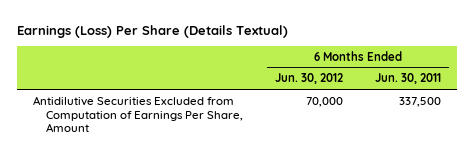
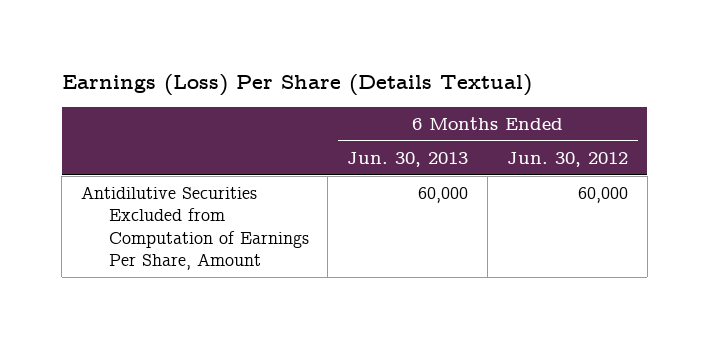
[375,73,442,85] Jun. 30, 2011 -> none
none -> [347,151,469,167] Jun. 30, 2013
[306,96,344,107] 70,000 -> [577,186,628,203] 60,000

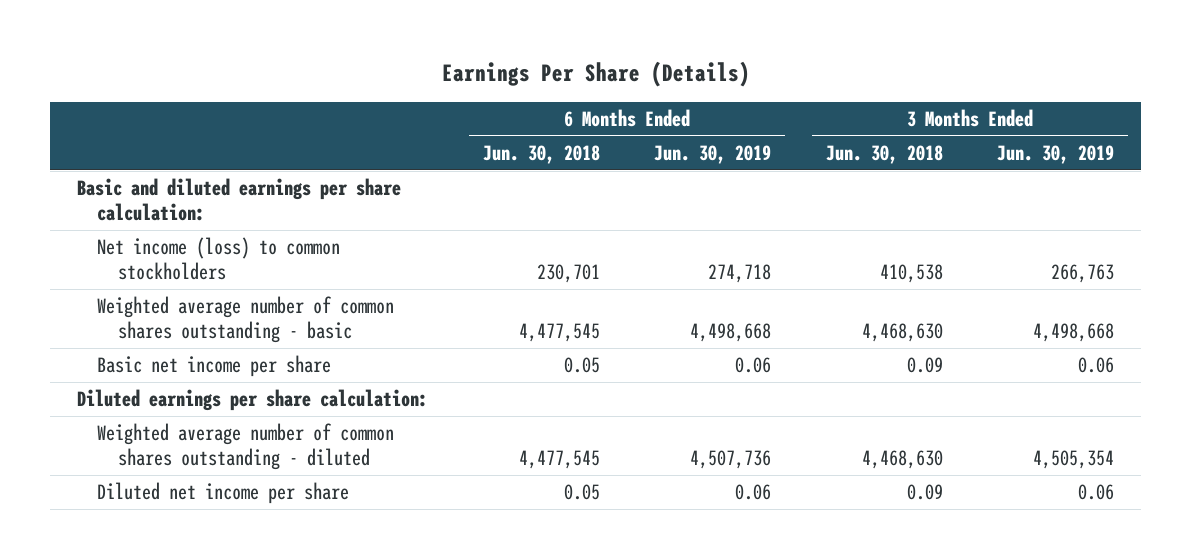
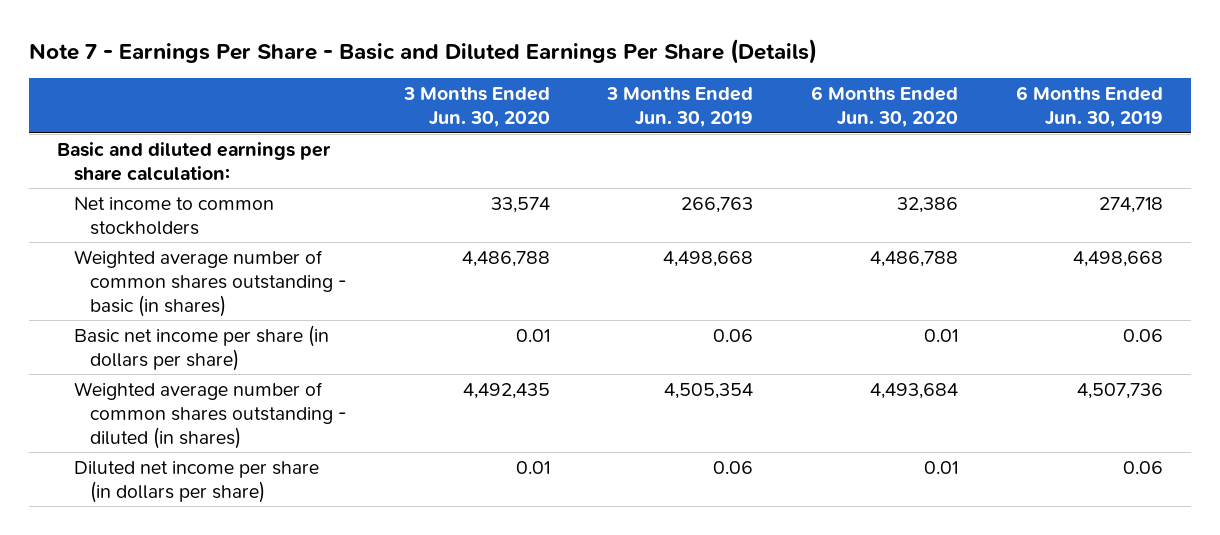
[441,61,750,88] Earnings Per Share (Details) -> [28,38,817,64] Note 7 - Earnings Per Share - Basic and Diluted Earnings Per Share (Details)
[482,144,600,164] Jun. 30, 2018 -> none
[825,144,943,164] Jun. 30, 2018 -> none
none -> [402,86,550,128] 3 Months Ended Jun. 30, 2020
none -> [810,85,958,128] 6 Months Ended Jun. 30, 2020
[77,389,429,412] Diluted earnings per share calculation: -> none
[97,237,341,281] Net income (loss) to common stockholders -> [73,196,274,235] Net income to common stockholders
[97,296,395,344] Weighted average number of common shares outstanding - basic -> [73,249,346,317] Weighted average number of common shares outstanding - basic (in shares)
[97,355,332,378] Basic net income per share -> [73,324,329,371] Basic net income per share (in dollars per share)
[97,423,395,471] Weighted average number of common shares outstanding - diluted -> [73,381,346,449] Weighted average number of common shares outstanding - diluted (in shares)
[97,482,350,505] Diluted net income per share -> [73,460,319,503] Diluted net income per share (in dollars per share)

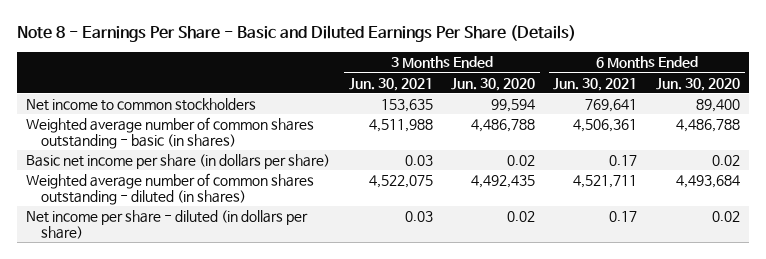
[28,38,817,64] Note 7 - Earnings Per Share - Basic and Diluted Earnings Per Share (Details) -> [16,25,576,43] Note 8 - Earnings Per Share - Basic and Diluted Earnings Per Share (Details)
[606,86,754,128] 3 Months Ended Jun. 30, 2019 -> none
[1015,85,1163,128] 6 Months Ended Jun. 30, 2019 -> none
none -> [348,77,433,91] Jun. 30, 2021
none -> [553,77,638,91] Jun. 30, 2021
[57,141,332,181] Basic and diluted earnings per share calculation: -> none
[490,196,550,213] 33,574 -> [491,99,536,113] 99,594
[896,196,958,213] 32,386 -> [695,99,740,113] 89,400
[515,328,550,342] 0.01 -> [507,155,536,167] 0.02
[923,328,958,342] 0.01 -> [711,155,740,167] 0.02
[73,460,319,503] Diluted net income per share (in dollars per share) -> [26,210,309,240] Net income per share - diluted (in dollars per share)
[515,460,550,474] 0.01 -> [507,211,536,223] 0.02
[923,460,958,474] 0.01 -> [711,211,740,223] 0.02

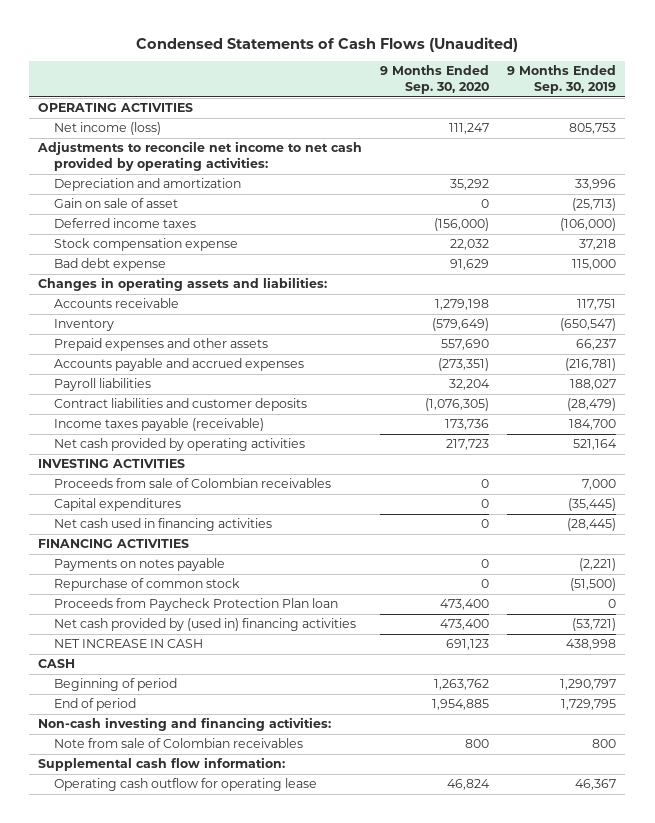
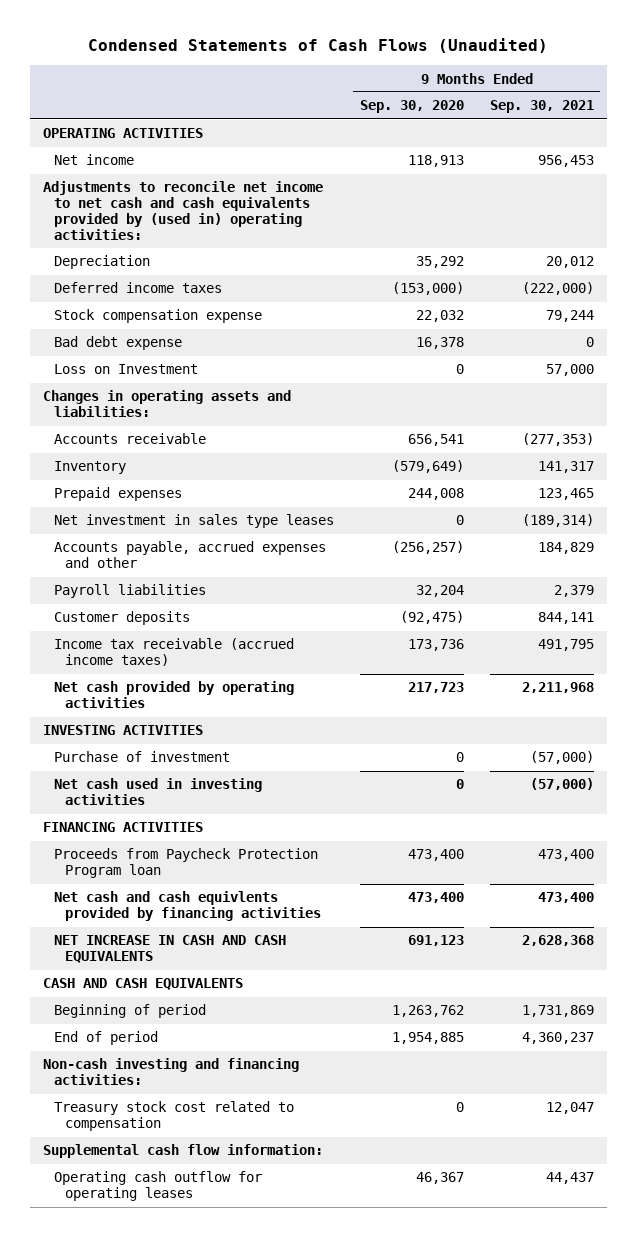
[507,65,617,94] 9 Months Ended Sep. 30, 2019 -> none
none -> [489,100,594,114] Sep. 30, 2021
[54,198,179,209] Gain on sale of asset -> none
[54,122,162,136] Net income (loss) -> [53,154,134,166] Net income
[449,123,490,135] 111,247 -> [407,155,464,168] 118,913
[37,141,363,171] Adjustments to reconcile net income to net cash provided by operating activities: -> [42,181,323,241] Adjustments to reconcile net income to net cash and cash equivalents provided by (used in) operating activities:
[54,178,242,192] Depreciation and amortization -> [53,255,150,270] Depreciation
[434,218,490,232] (156,000) -> [391,282,464,296] (153,000)
[450,259,490,271] 91,629 -> [415,337,464,350] 16,378
none -> [53,364,198,375] Loss on Investment
[435,299,490,311] 1,279,198 -> [407,434,464,447] 656,541
[54,338,269,352] Prepaid expenses and other assets -> [53,487,182,502] Prepaid expenses
[441,339,490,351] 557,690 -> [407,488,464,501] 244,008
none -> [53,514,334,529] Net investment in sales type leases
[54,358,305,372] Accounts payable and accrued expenses -> [53,541,326,569] Accounts payable, accrued expenses and other
[438,358,490,372] (273,351) -> [391,541,464,555] (256,257)
[54,398,308,412] Contract liabilities and customer deposits -> [53,611,190,626] Customer deposits
[425,398,490,412] (1,076,305) -> [399,611,464,625] (92,475)
[54,418,265,432] Income taxes payable (receivable) -> [53,638,294,667] Income tax receivable (accrued income taxes)
[54,478,332,489] Proceeds from sale of Colombian receivables -> none
[54,498,182,512] Capital expenditures -> none
none -> [53,751,230,763] Purchase of investment
[54,518,273,532] Net cash used in financing activities -> [53,778,262,806] Net cash used in investing activities
[54,558,226,572] Payments on notes payable -> none
[54,578,241,592] Repurchase of common stock -> none
[54,598,339,612] Proceeds from Paycheck Protection Plan loan -> [53,848,318,879] Proceeds from Paycheck Protection Program loan
[54,618,357,632] Net cash provided by (used in) financing activities -> [53,891,322,922] Net cash and cash equivlents provided by financing activities
[54,639,204,649] NET INCREASE IN CASH -> [53,935,286,964] NET INCREASE IN CASH AND CASH EQUIVALENTS
[38,659,76,669] CASH -> [42,978,243,991] CASH AND CASH EQUIVALENTS
[54,738,304,749] Note from sale of Colombian receivables -> none
none -> [53,1101,294,1132] Treasury stock cost related to compensation
[54,778,318,792] Operating cash outflow for operating lease -> [53,1171,262,1202] Operating cash outflow for operating leases
[447,779,491,791] 46,824 -> [415,1172,464,1185] 46,367

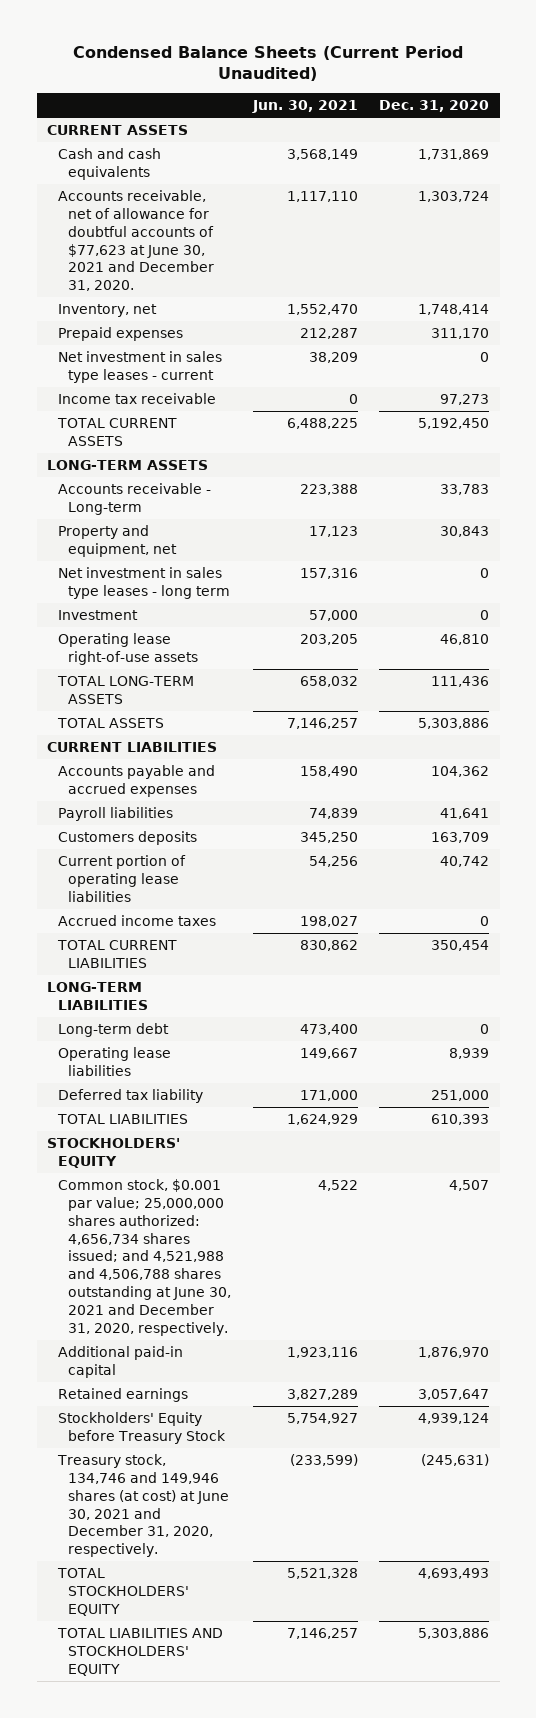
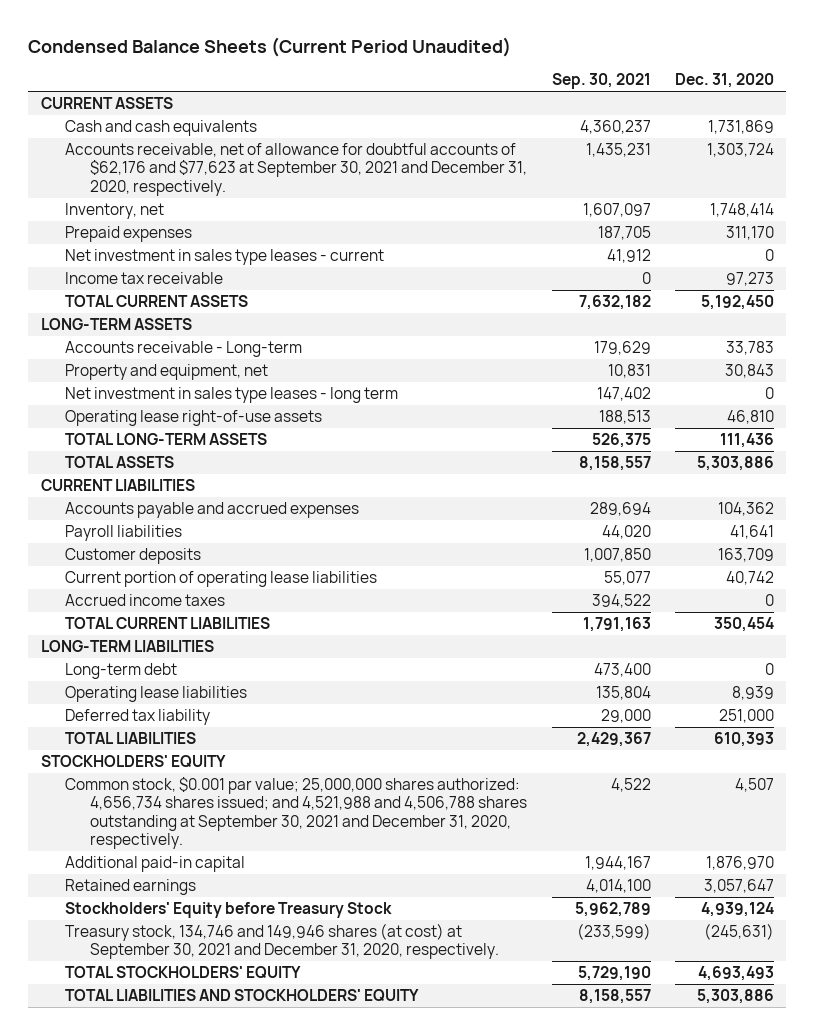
[251,99,358,113] Jun. 30, 2021 -> none
none -> [551,73,651,90] Sep. 30, 2021
[57,190,215,292] Accounts receivable, net of allowance for doubtful accounts of $77,623 at June 30, 2021 and December 31, 2020. -> [65,143,528,196] Accounts receivable, net of allowance for doubtful accounts of $62,176 and $77,623 at September 30, 2021 and December 31, 2020, respectively.
[57,610,138,621] Investment -> none
[57,831,197,846] Customers deposits -> [65,548,202,565] Customer deposits
[57,1179,232,1336] Common stock, $0.001 par value; 25,000,000 shares authorized: 4,656,734 shares issued; and 4,521,988 and 4,506,788 shares outstanding at June 30, 2021 and December 31, 2020, respectively. -> [65,777,528,849] Common stock, $0.001 par value; 25,000,000 shares authorized: 4,656,734 shares issued; and 4,521,988 and 4,506,788 shares outstanding at September 30, 2021 and December 31, 2020, respectively.
[56,1454,230,1558] Treasury stock, 134,746 and 149,946 shares (at cost) at June 30, 2021 and December 31, 2020, respectively. -> [65,923,500,960] Treasury stock, 134,746 and 149,946 shares (at cost) at September 30, 2021 and December 31, 2020, respectively.

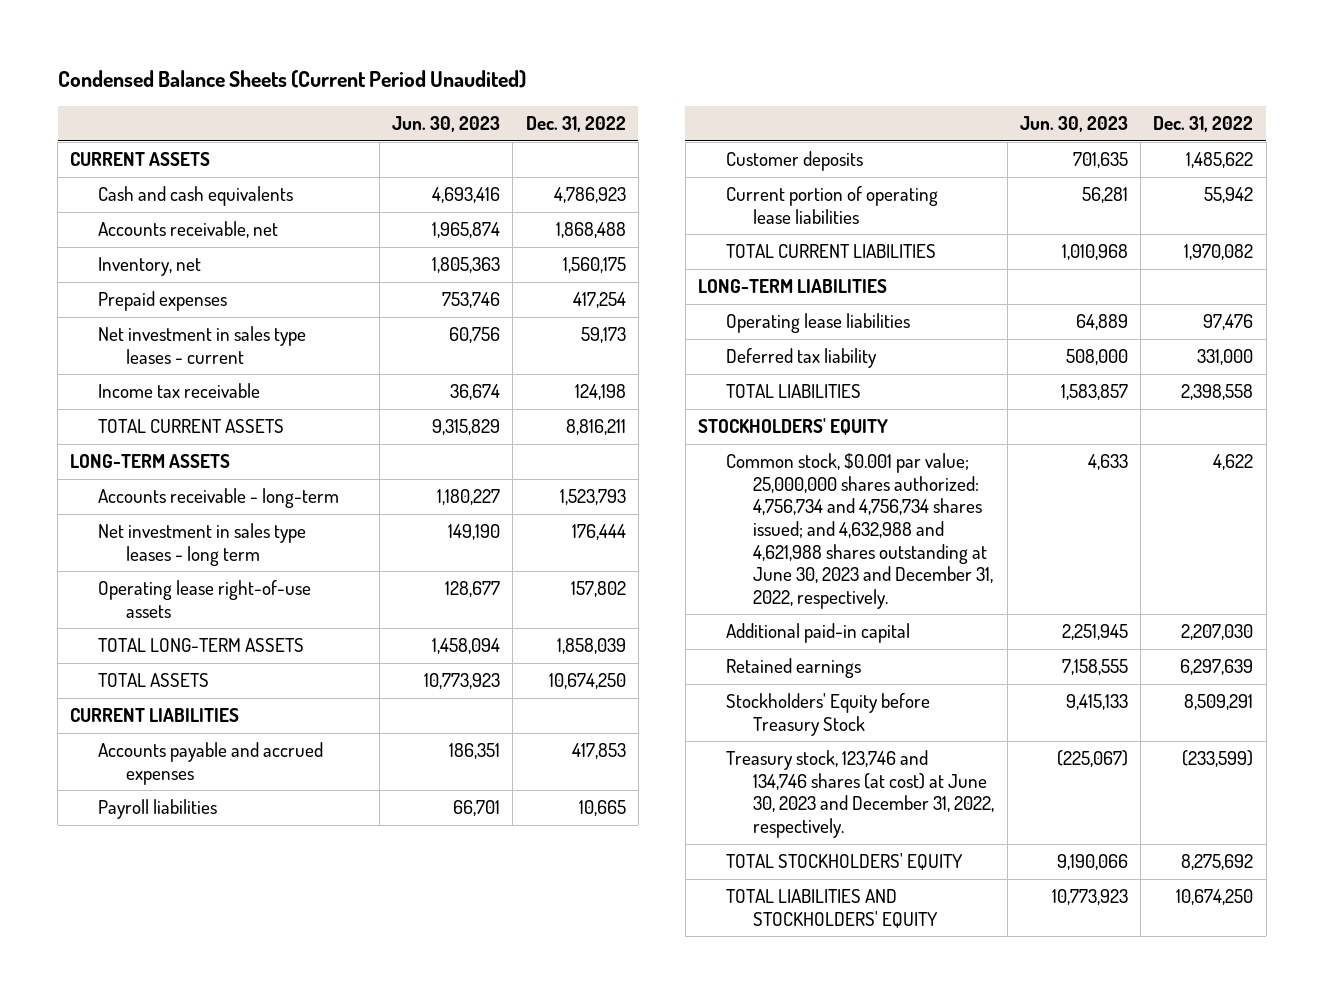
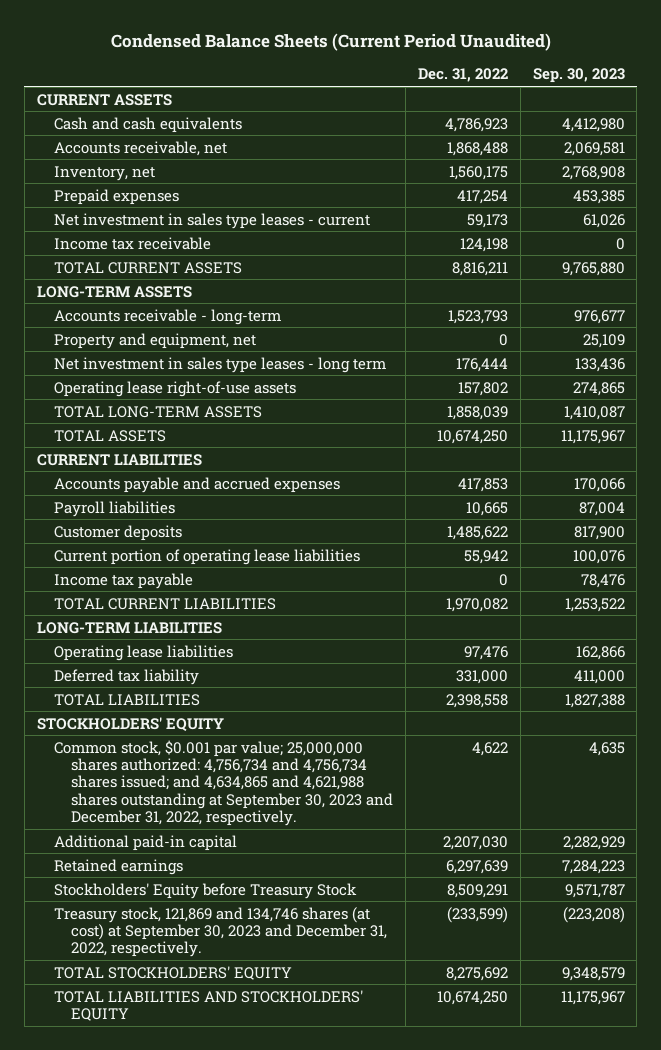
[392,115,501,132] Jun. 30, 2023 -> none
none -> [532,68,625,84] Sep. 30, 2023
none -> [53,332,256,349] Property and equipment, net
none -> [53,572,193,589] Income tax payable
[725,453,994,609] Common stock, $0.001 par value; 25,000,000 shares authorized: 4,756,734 and 4,756,734 shares issued; and 4,632,988 and 4,621,988 shares outstanding at June 30, 2023 and December 31, 2022, respectively. -> [53,739,393,827] Common stock, $0.001 par value; 25,000,000 shares authorized: 4,756,734 and 4,756,734 shares issued; and 4,634,865 and 4,621,988 shares outstanding at September 30, 2023 and December 31, 2022, respectively.
[725,750,995,838] Treasury stock, 123,746 and 134,746 shares (at cost) at June 30, 2023 and December 31, 2022, respectively. -> [53,906,387,958] Treasury stock, 121,869 and 134,746 shares (at cost) at September 30, 2023 and December 31, 2022, respectively.

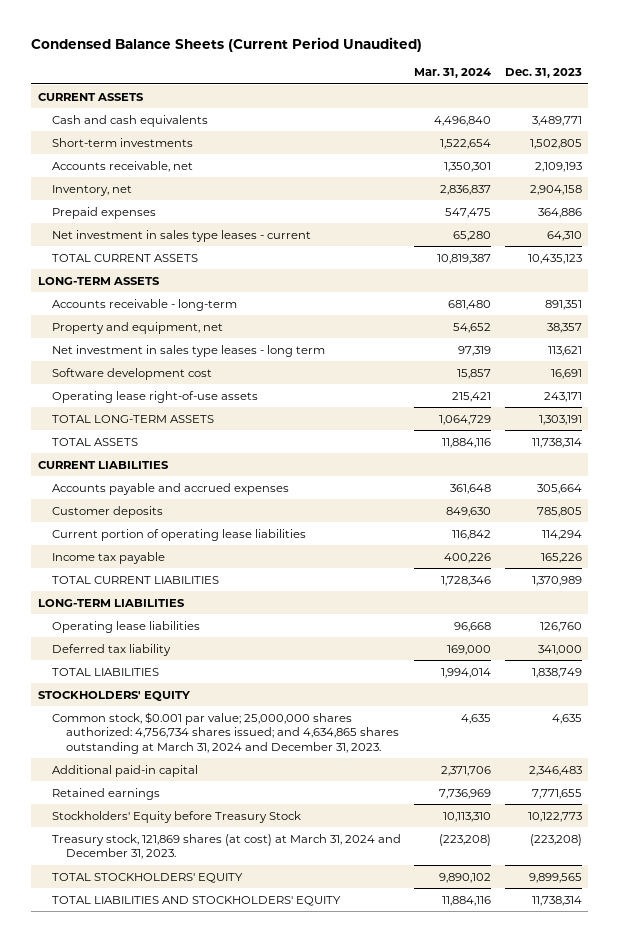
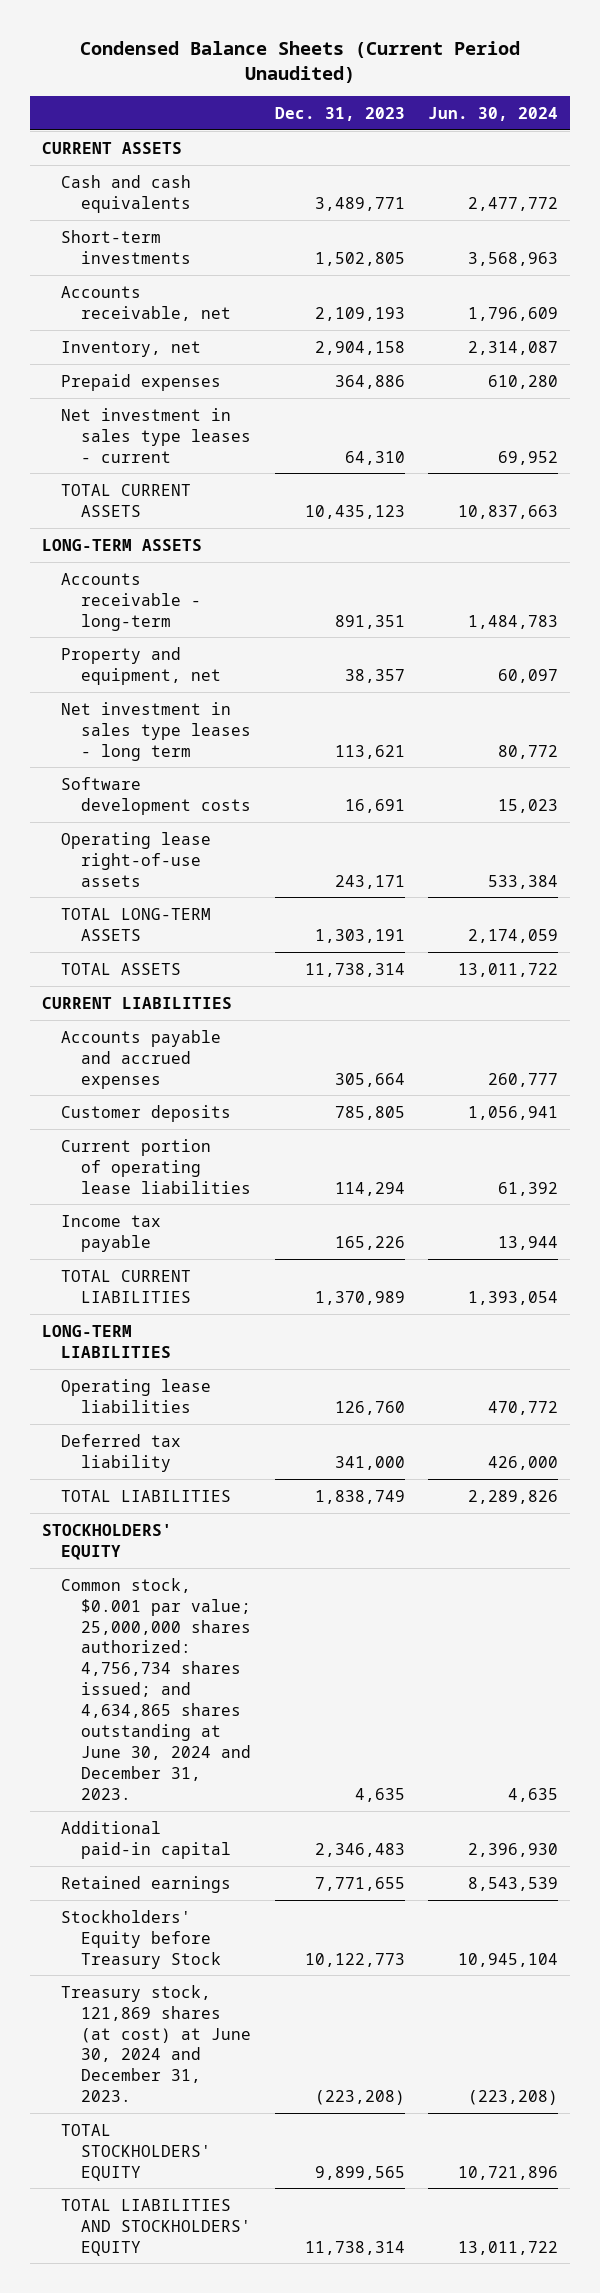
[414,68,492,79] Mar. 31, 2024 -> none
none -> [428,106,559,121] Jun. 30, 2024
[51,367,212,380] Software development cost -> [61,776,252,815] Software development costs
[51,711,399,755] Common stock, $0.001 par value; 25,000,000 shares authorized: 4,756,734 shares issued; and 4,634,865 shares outstanding at March 31, 2024 and December 31, 2023. -> [61,1577,252,1800] Common stock, $0.001 par value; 25,000,000 shares authorized: 4,756,734 shares issued; and 4,634,865 shares outstanding at June 30, 2024 and December 31, 2023.
[51,833,401,860] Treasury stock, 121,869 shares (at cost) at March 31, 2024 and December 31, 2023. -> [61,1984,252,2103] Treasury stock, 121,869 shares (at cost) at June 30, 2024 and December 31, 2023.

